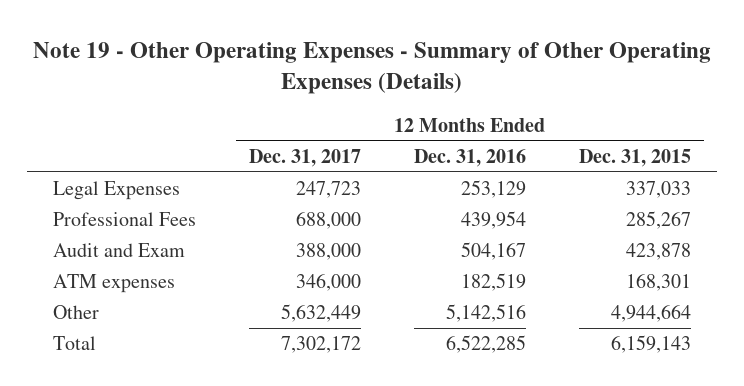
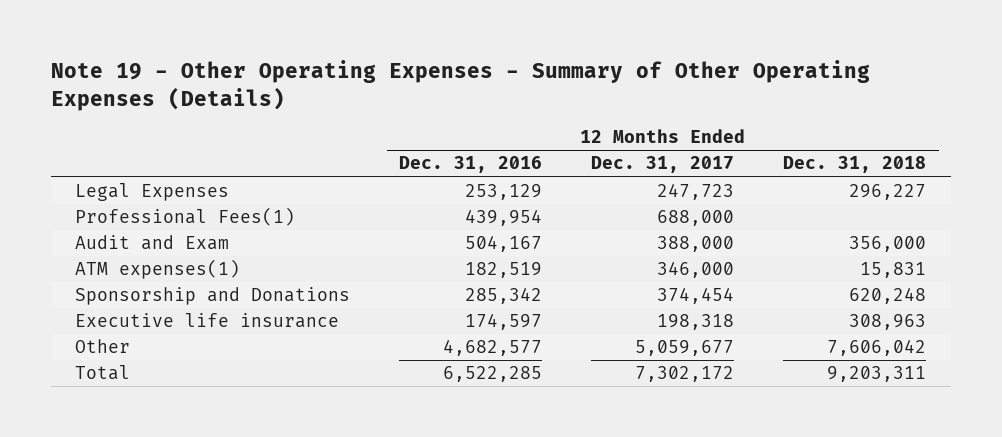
[579,148,692,167] Dec. 31, 2015 -> none
none -> [783,156,927,174] Dec. 31, 2018
[53,212,197,227] Professional Fees -> [75,207,296,227] Professional Fees(1)
[53,274,176,294] ATM expenses -> [75,259,241,280] ATM expenses(1)
none -> [75,287,351,306] Sponsorship and Donations
none -> [75,313,340,329] Executive life insurance
[281,304,362,323] 5,632,449 -> [635,340,735,357] 5,059,677
[446,304,527,323] 5,142,516 -> [443,339,543,357] 4,682,577

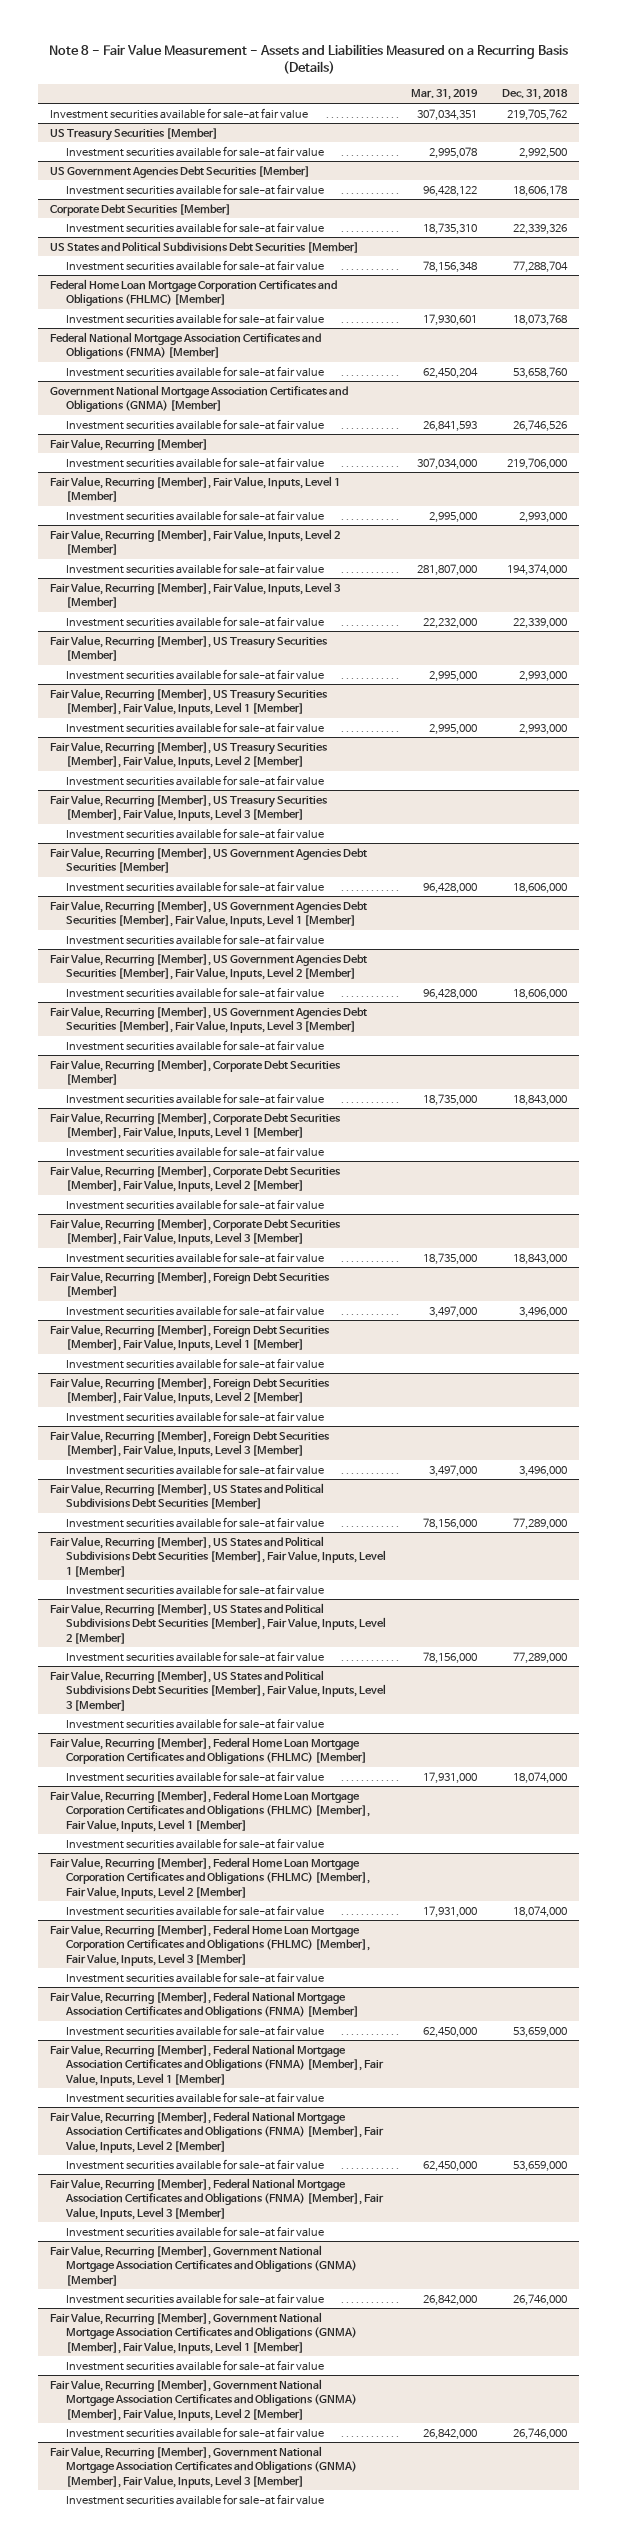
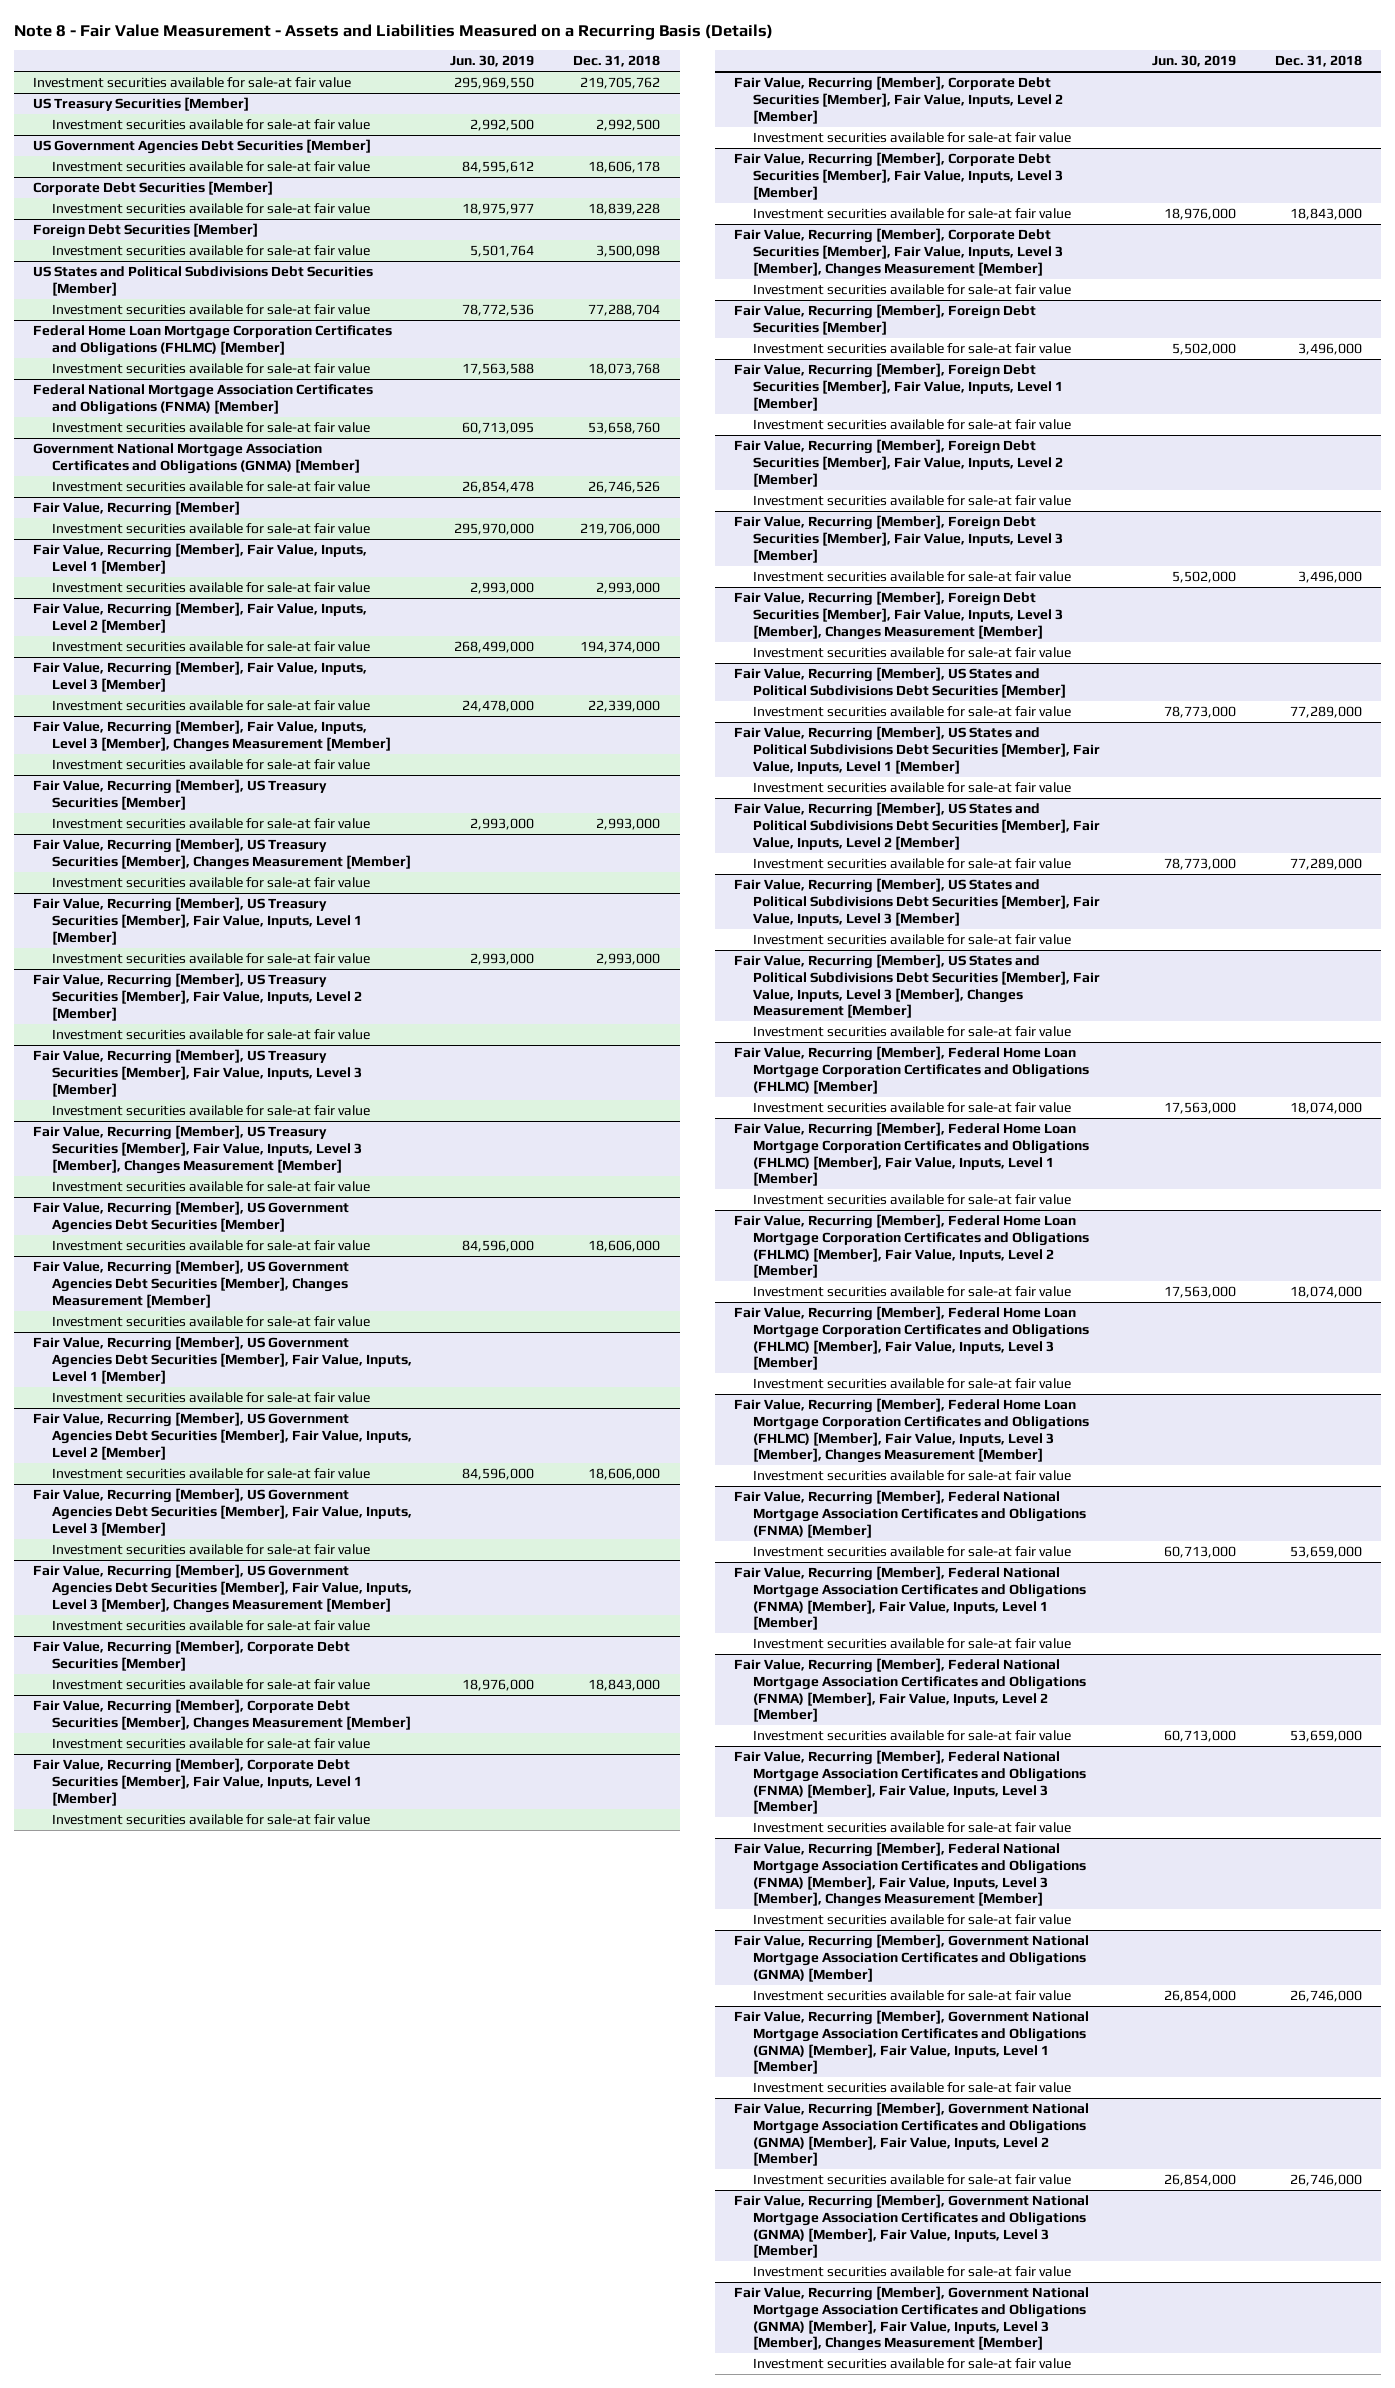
[411,89,479,101] Mar. 31, 2019 -> none
none -> [450,55,535,68] Jun. 30, 2019
[512,223,567,234] 22,339,326 -> [588,203,661,216] 18,839,228
none -> [33,223,259,239] Foreign Debt Securities [Member]
none -> [51,245,370,257] Investment securities available for sale-at fair value
none -> [33,720,391,752] Fair Value, Recurring [Member], Fair Value, Inputs, Level 3 [Member], Changes Measurement [Member]
none -> [51,759,370,771] Investment securities available for sale-at fair value
none -> [33,838,411,870] Fair Value, Recurring [Member], US Treasury Securities [Member], Changes Measurement [Member]
none -> [51,877,370,889] Investment securities available for sale-at fair value
none -> [33,1125,362,1174] Fair Value, Recurring [Member], US Treasury Securities [Member], Fair Value, Inputs, Level 3 [Member], Changes Measurement [Member]
none -> [51,1181,370,1193] Investment securities available for sale-at fair value
none -> [33,1260,350,1308] Fair Value, Recurring [Member], US Government Agencies Debt Securities [Member], Changes Measurement [Member]
none -> [51,1316,370,1328] Investment securities available for sale-at fair value
none -> [33,1564,412,1613] Fair Value, Recurring [Member], US Government Agencies Debt Securities [Member], Fair Value, Inputs, Level 3 [Member], Changes Measurement [Member]
none -> [51,1620,370,1632] Investment securities available for sale-at fair value
none -> [33,1699,411,1731] Fair Value, Recurring [Member], Corporate Debt Securities [Member], Changes Measurement [Member]
none -> [51,1738,370,1750] Investment securities available for sale-at fair value
none -> [734,228,1064,277] Fair Value, Recurring [Member], Corporate Debt Securities [Member], Fair Value, Inputs, Level 3 [Member], Changes Measurement [Member]
none -> [753,284,1072,296] Investment securities available for sale-at fair value
none -> [734,591,1064,640] Fair Value, Recurring [Member], Foreign Debt Securities [Member], Fair Value, Inputs, Level 3 [Member], Changes Measurement [Member]
none -> [753,647,1072,659] Investment securities available for sale-at fair value
none -> [734,954,1101,1019] Fair Value, Recurring [Member], US States and Political Subdivisions Debt Securities [Member], Fair Value, Inputs, Level 3 [Member], Changes Measurement [Member]
none -> [753,1026,1072,1038] Investment securities available for sale-at fair value
none -> [734,1398,1090,1464] Fair Value, Recurring [Member], Federal Home Loan Mortgage Corporation Certificates and Obligations (FHLMC) [Member], Fair Value, Inputs, Level 3 [Member], Changes Measurement [Member]
none -> [753,1470,1072,1482] Investment securities available for sale-at fair value
none -> [734,1842,1087,1908] Fair Value, Recurring [Member], Federal National Mortgage Association Certificates and Obligations (FNMA) [Member], Fair Value, Inputs, Level 3 [Member], Changes Measurement [Member]
none -> [753,1914,1072,1926] Investment securities available for sale-at fair value
none -> [734,2286,1090,2352] Fair Value, Recurring [Member], Government National Mortgage Association Certificates and Obligations (GNMA) [Member], Fair Value, Inputs, Level 3 [Member], Changes Measurement [Member]
none -> [753,2358,1072,2370] Investment securities available for sale-at fair value

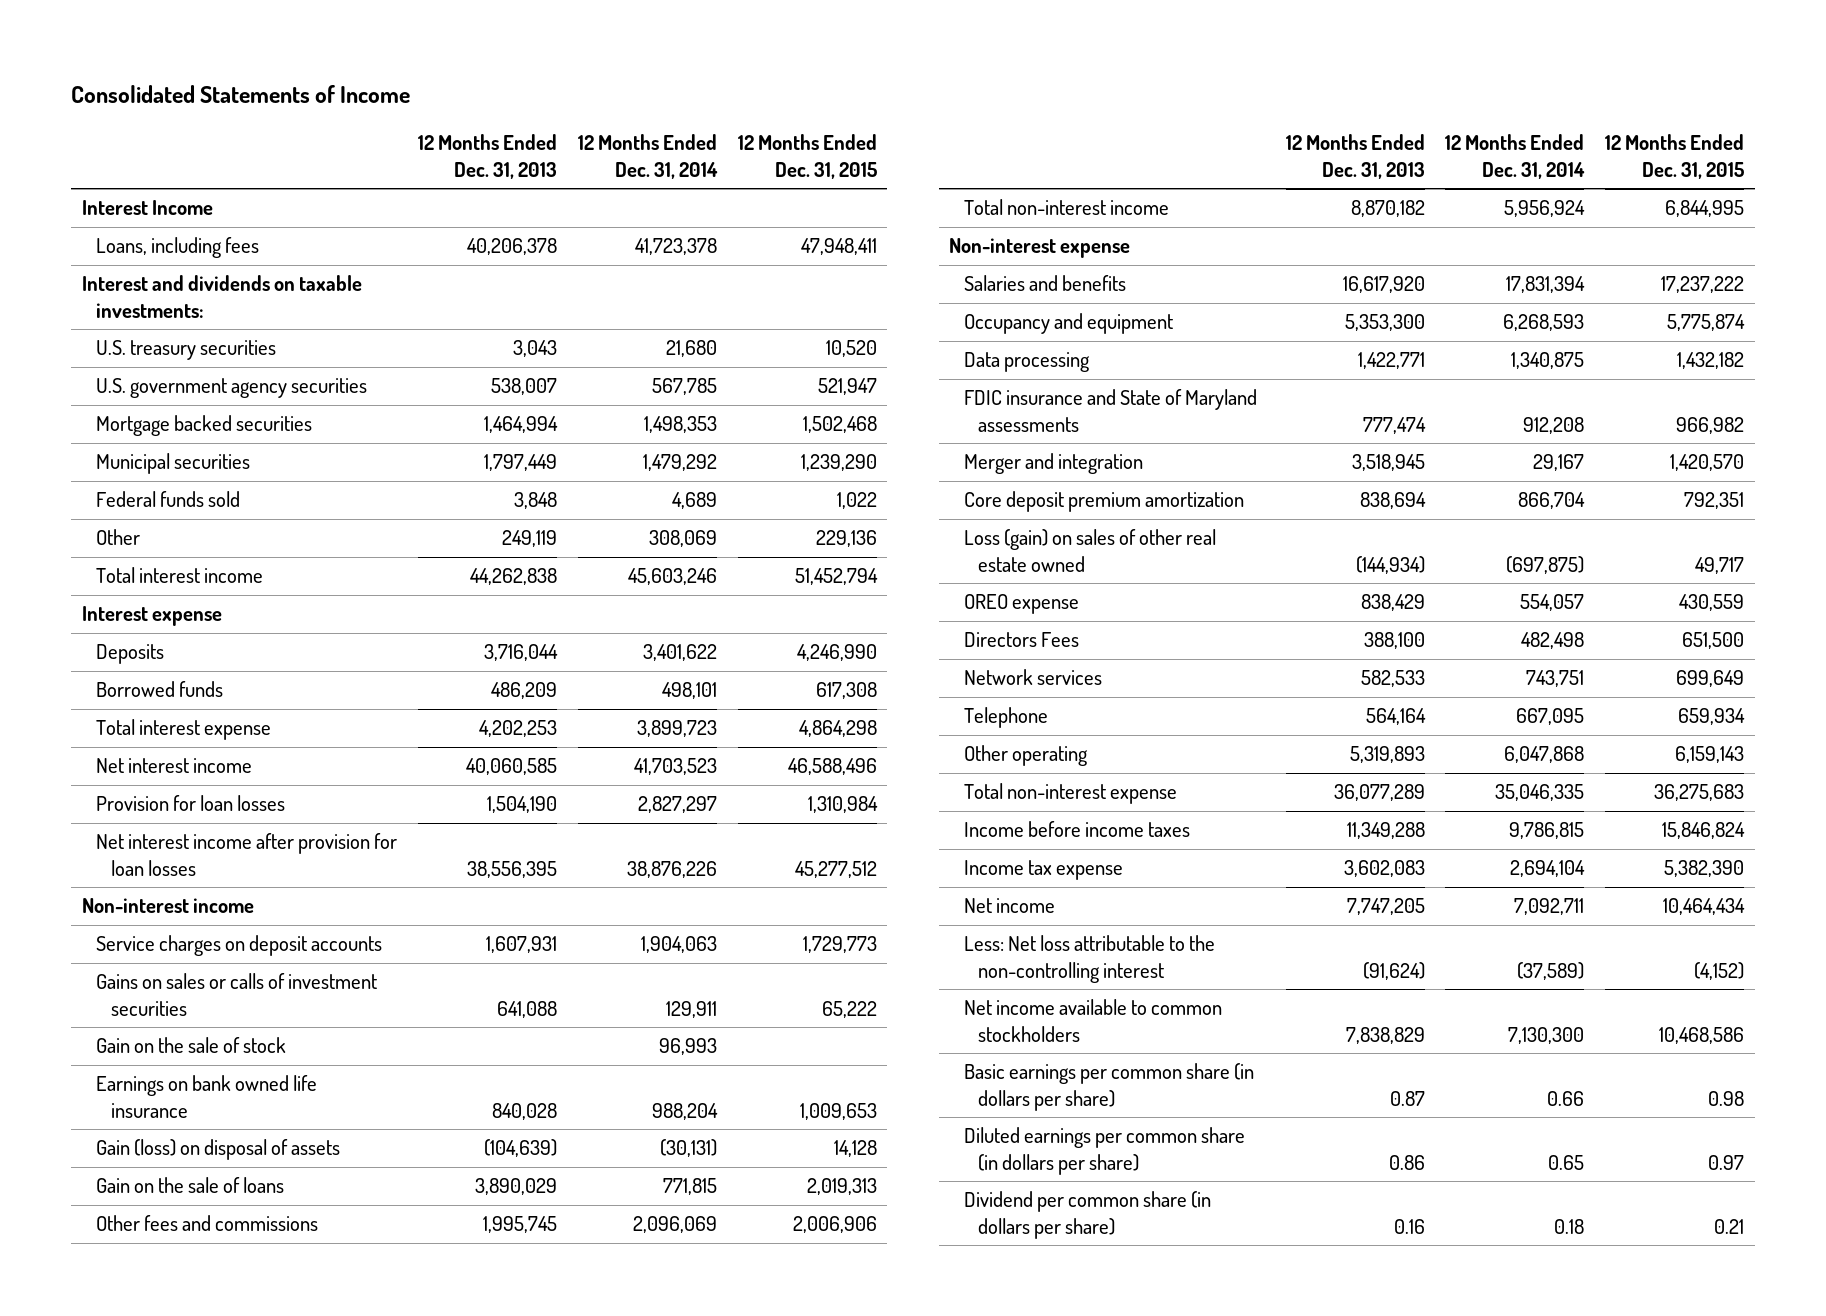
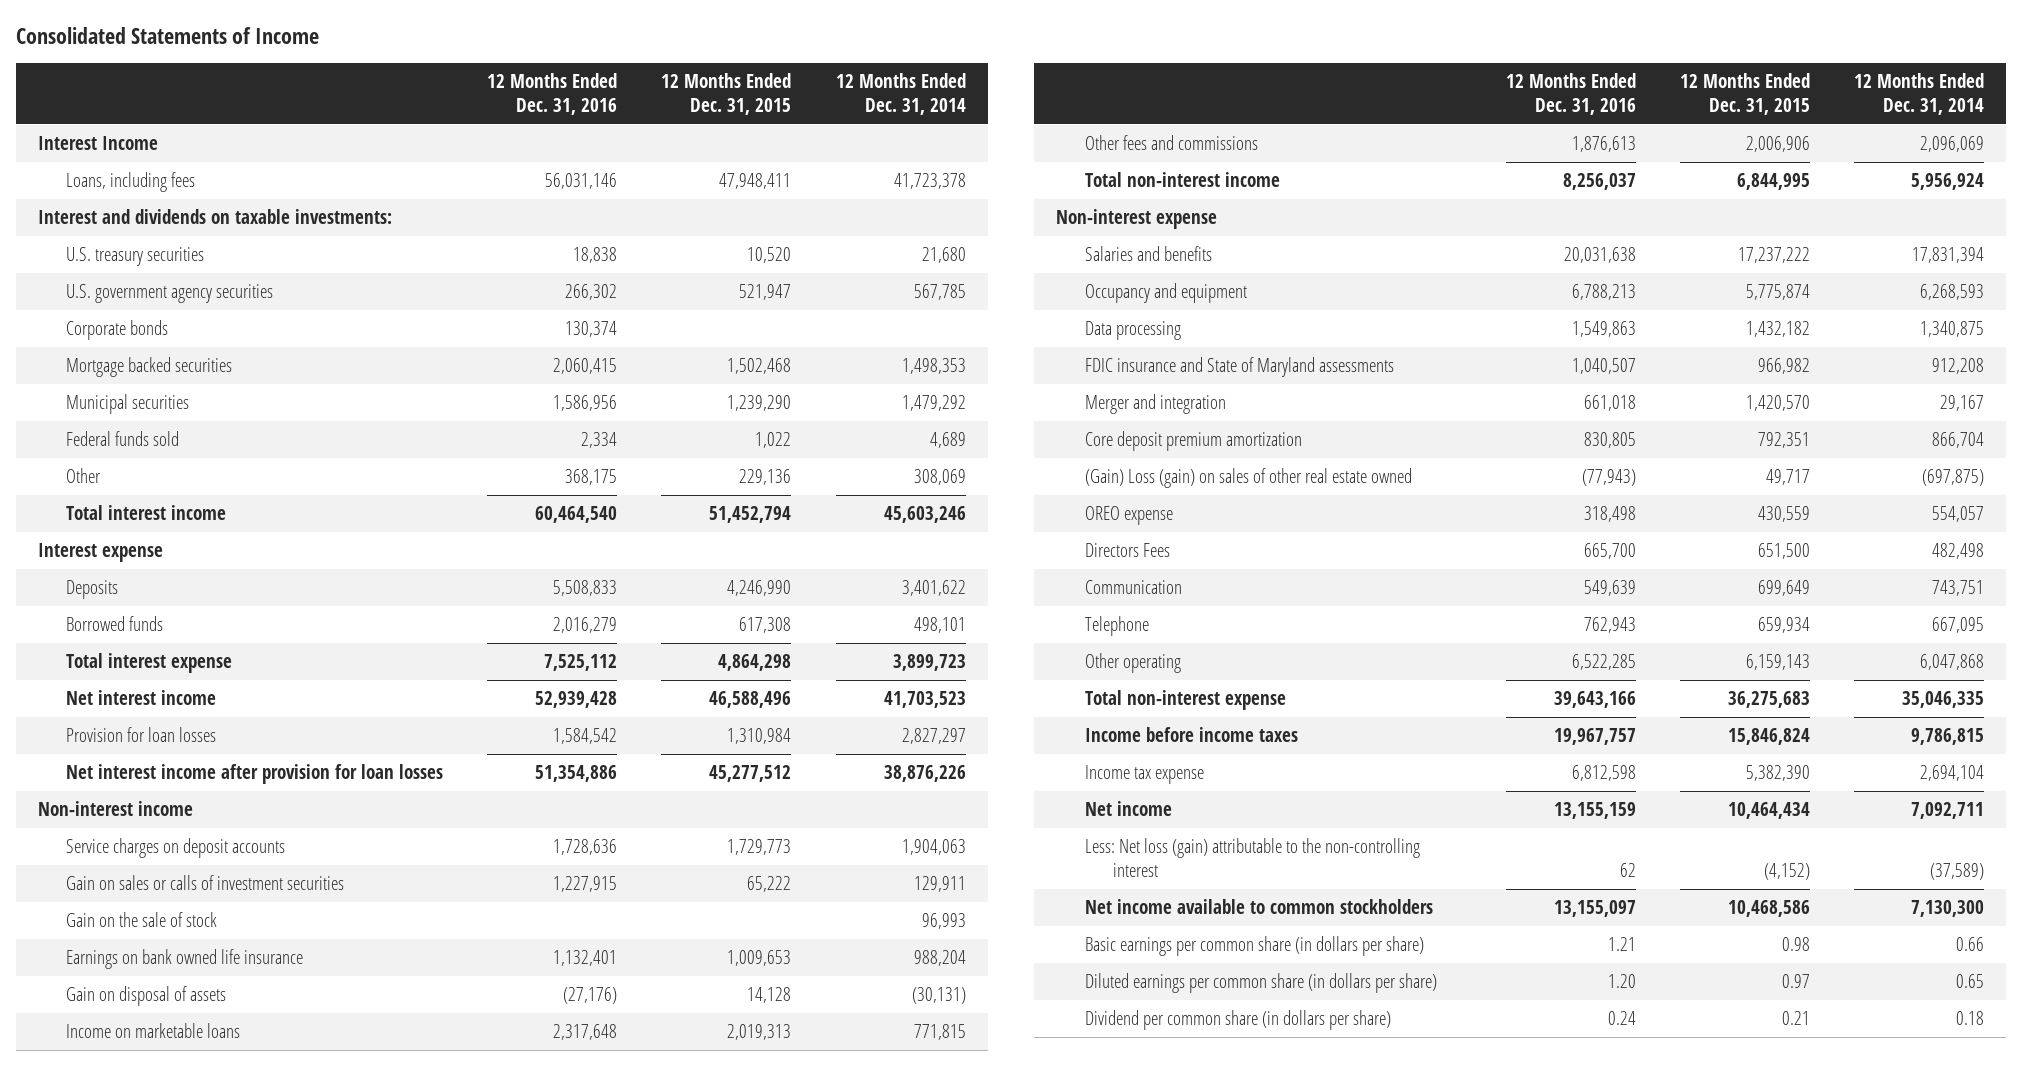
[418,134,558,179] 12 Months Ended Dec. 31, 2013 -> none
none -> [487,72,618,115] 12 Months Ended Dec. 31, 2016
none -> [65,319,168,340] Corporate bonds
[96,973,378,1016] Gains on sales or calls of investment securities -> [65,874,344,890] Gain on sales or calls of investment securities
[96,1139,341,1161] Gain (loss) on disposal of assets -> [65,985,226,1006] Gain on disposal of assets
[96,1177,285,1194] Gain on the sale of loans -> [65,1022,240,1038] Income on marketable loans
[963,529,1216,572] Loss (gain) on sales of other real estate owned -> [1084,467,1412,488] (Gain) Loss (gain) on sales of other real estate owned
[963,669,1102,686] Network services -> [1084,579,1182,594] Communication
[963,935,1215,983] Less: Net loss attributable to the non-controlling interest -> [1084,837,1420,877] Less: Net loss (gain) attributable to the non-controlling interest

